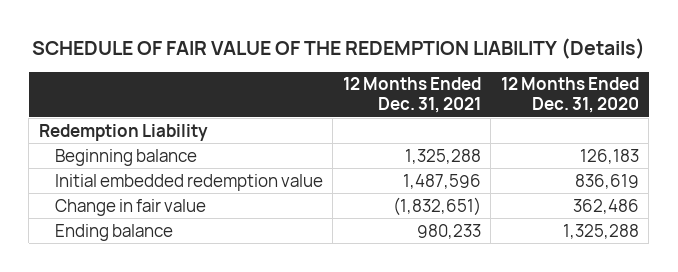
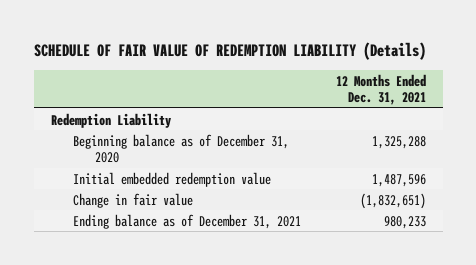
[31,38,645,60] SCHEDULE OF FAIR VALUE OF THE REDEMPTION LIABILITY (Details) -> [33,41,426,60] SCHEDULE OF FAIR VALUE OF REDEMPTION LIABILITY (Details)
[500,77,639,114] 12 Months Ended Dec. 31, 2020 -> none
[54,148,197,166] Beginning balance -> [73,133,290,164] Beginning balance as of December 31, 2020
[54,223,173,241] Ending balance -> [73,213,302,229] Ending balance as of December 31, 2021

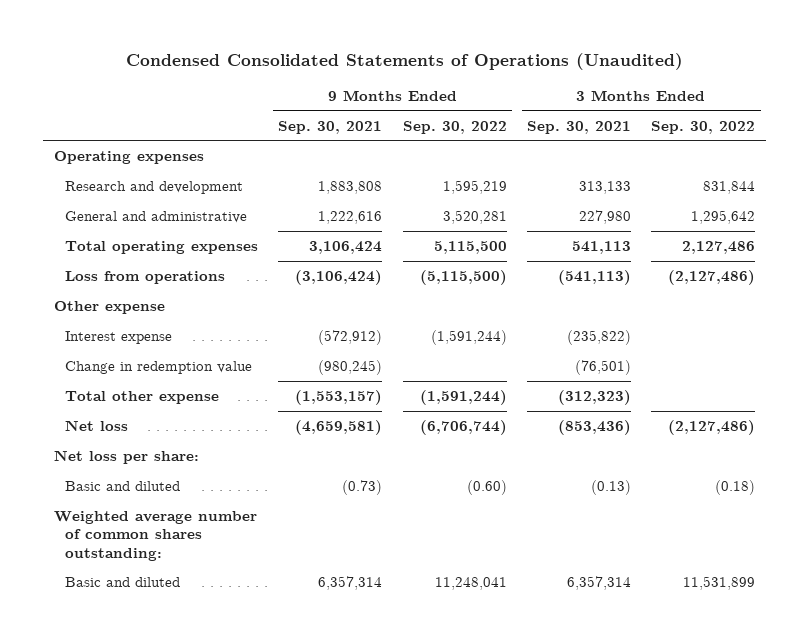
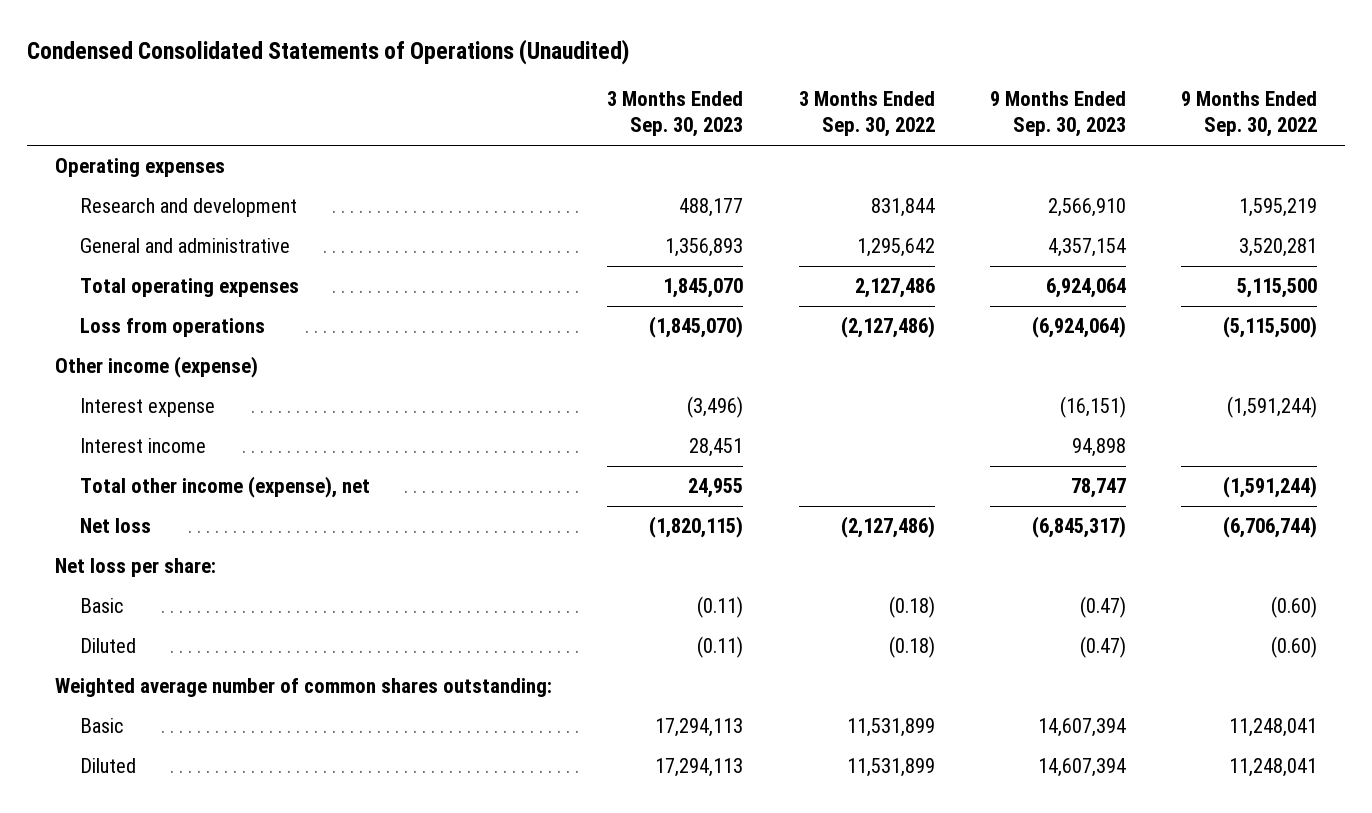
[278,120,383,134] Sep. 30, 2021 -> none
[527,120,632,134] Sep. 30, 2021 -> none
none -> [607,91,744,138] 3 Months Ended Sep. 30, 2023
none -> [989,91,1126,138] 9 Months Ended Sep. 30, 2023
[53,300,165,314] Other expense -> [54,356,258,379] Other income (expense)
[65,360,253,374] Change in redemption value -> none
none -> [80,438,207,454] Interest income
[65,390,220,404] Total other expense -> [80,476,371,499] Total other income (expense), net
[65,480,181,491] Basic and diluted -> [80,598,125,614] Basic
none -> [80,638,137,654] Diluted
[65,576,181,587] Basic and diluted -> [80,718,125,734] Basic
none -> [80,758,137,774] Diluted

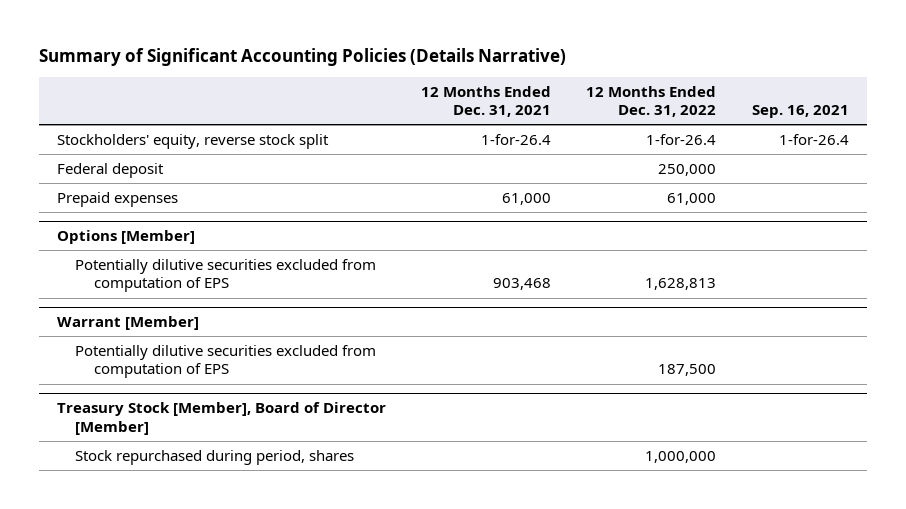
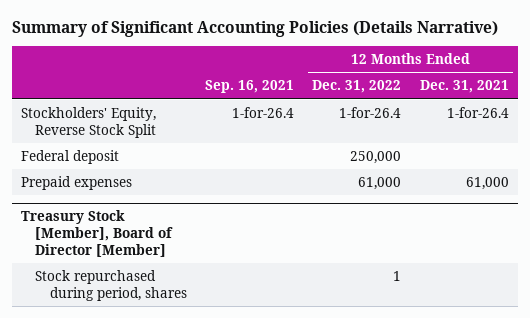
[56,133,329,149] Stockholders' equity, reverse stock split -> [20,106,157,138] Stockholders' Equity, Reverse Stock Split
[56,230,195,245] Options [Member] -> none
[75,258,377,293] Potentially dilutive securities excluded from computation of EPS -> none
[56,316,199,331] Warrant [Member] -> none
[75,344,377,379] Potentially dilutive securities excluded from computation of EPS -> none
[645,450,717,463] 1,000,000 -> [393,270,402,281] 1

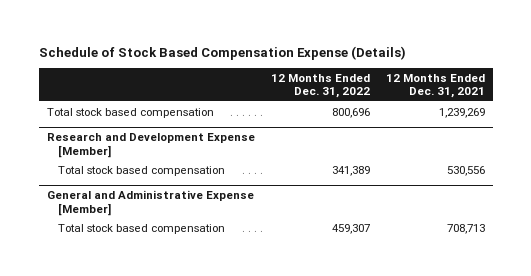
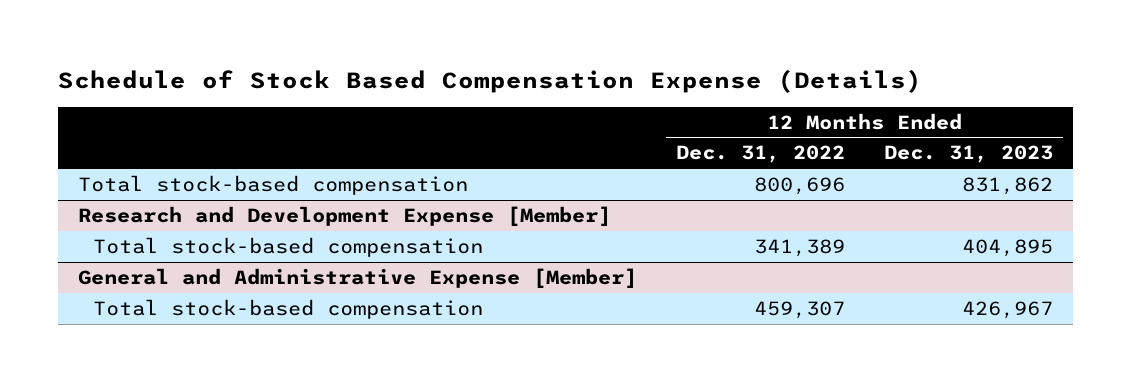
[385,73,485,99] 12 Months Ended Dec. 31, 2021 -> none
none -> [884,145,1054,164] Dec. 31, 2023
[46,107,214,118] Total stock based compensation -> [77,174,468,195] Total stock-based compensation
[58,165,226,176] Total stock based compensation -> [92,236,483,257] Total stock-based compensation
[58,223,226,234] Total stock based compensation -> [92,298,483,319] Total stock-based compensation

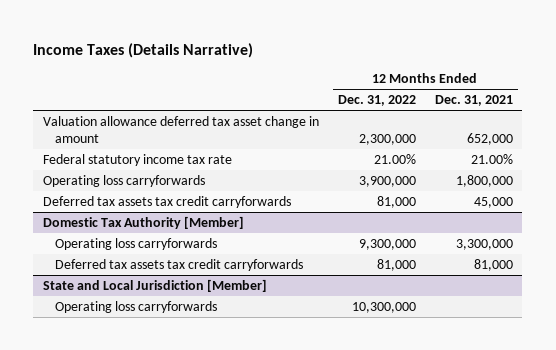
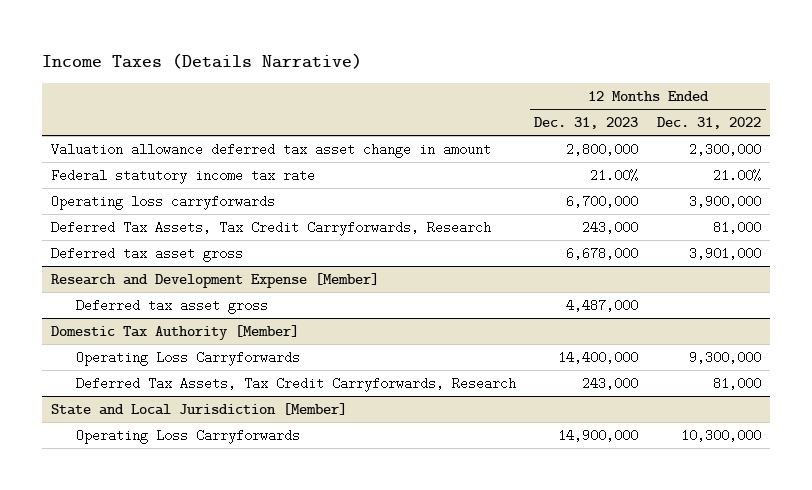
[434,95,513,107] Dec. 31, 2021 -> none
none -> [534,117,639,130] Dec. 31, 2023
[42,195,291,208] Deferred tax assets tax credit carryforwards -> [51,220,492,236] Deferred Tax Assets, Tax Credit Carryforwards, Research
none -> [51,246,244,262] Deferred tax asset gross
none -> [51,272,380,288] Research and Development Expense [Member]
none -> [75,298,268,314] Deferred tax asset gross
[55,237,218,250] Operating loss carryforwards -> [75,350,300,366] Operating Loss Carryforwards
[55,258,304,271] Deferred tax assets tax credit carryforwards -> [75,376,516,392] Deferred Tax Assets, Tax Credit Carryforwards, Research
[55,300,218,313] Operating loss carryforwards -> [75,428,300,444] Operating Loss Carryforwards

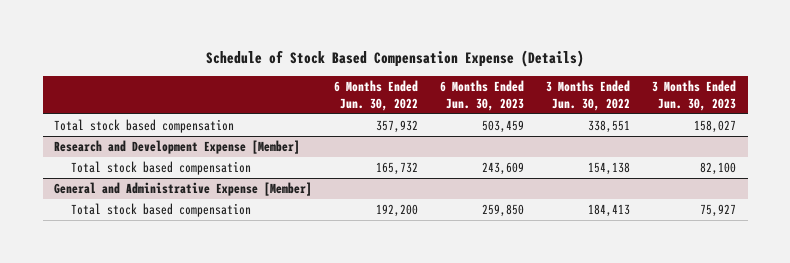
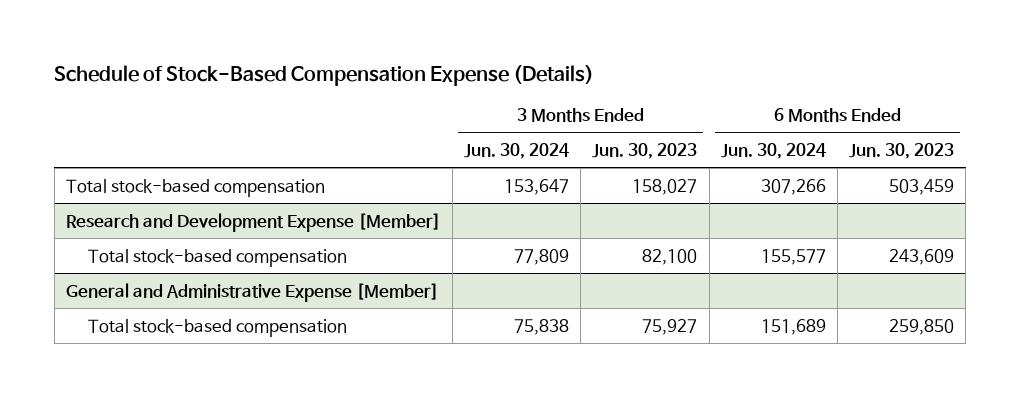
[206,50,585,68] Schedule of Stock Based Compensation Expense (Details) -> [54,64,595,86] Schedule of Stock-Based Compensation Expense (Details)
[333,80,418,112] 6 Months Ended Jun. 30, 2022 -> none
[546,80,631,112] 3 Months Ended Jun. 30, 2022 -> none
none -> [464,143,570,160] Jun. 30, 2024
none -> [720,143,826,160] Jun. 30, 2024
[53,118,234,133] Total stock based compensation -> [65,178,325,197] Total stock-based compensation
[70,160,251,175] Total stock based compensation -> [88,248,348,267] Total stock-based compensation
[70,202,251,217] Total stock based compensation -> [88,318,348,337] Total stock-based compensation

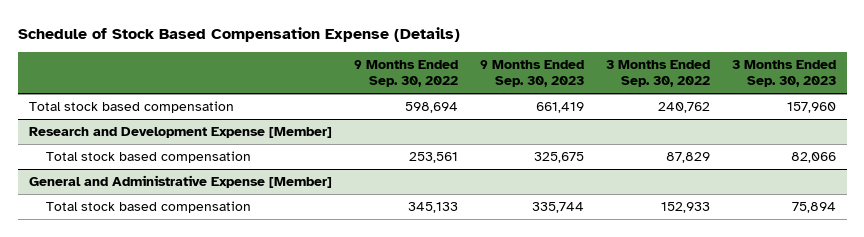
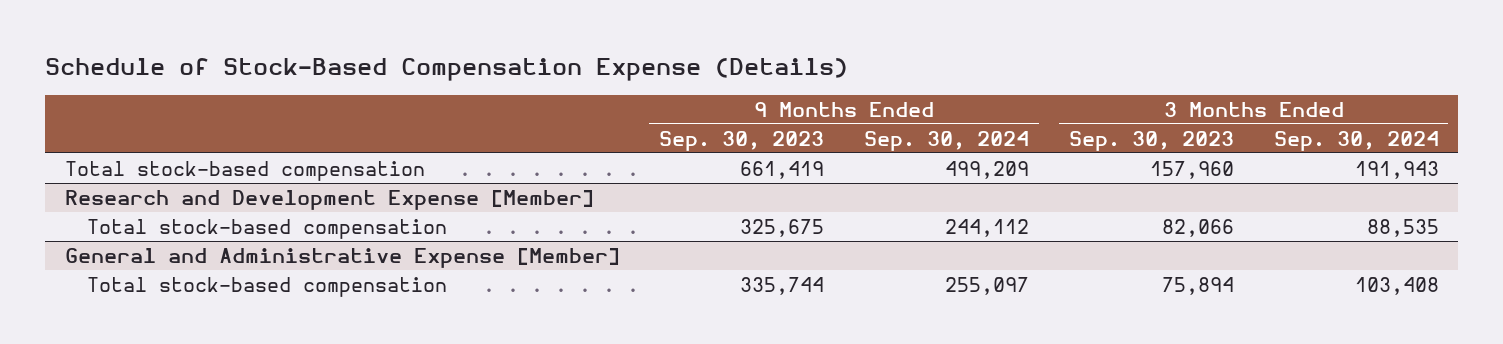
[17,26,460,42] Schedule of Stock Based Compensation Expense (Details) -> [44,58,848,82] Schedule of Stock-Based Compensation Expense (Details)
[353,60,458,88] 9 Months Ended Sep. 30, 2022 -> none
[605,60,710,88] 3 Months Ended Sep. 30, 2022 -> none
none -> [864,130,1030,151] Sep. 30, 2024
none -> [1273,130,1439,151] Sep. 30, 2024
[28,101,234,114] Total stock based compensation -> [64,160,425,181] Total stock-based compensation
[46,151,252,164] Total stock based compensation -> [87,218,448,239] Total stock-based compensation
[46,201,252,214] Total stock based compensation -> [87,276,448,297] Total stock-based compensation

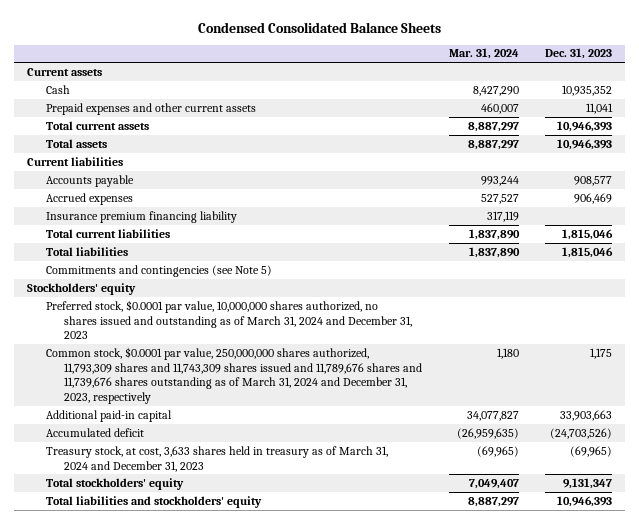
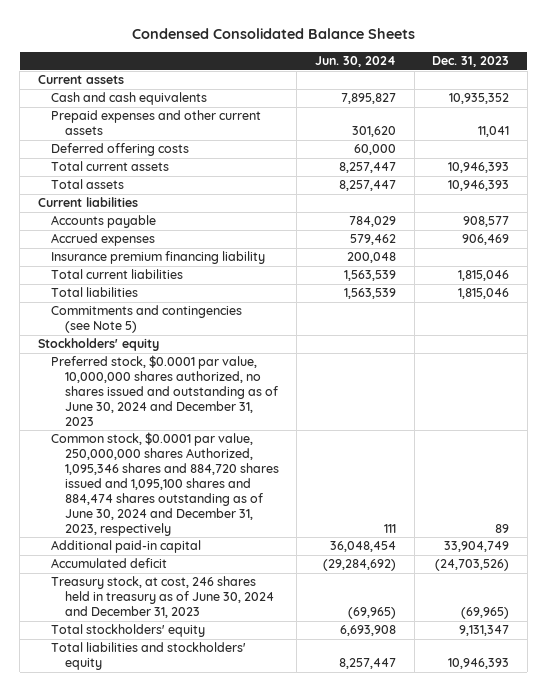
[448,48,519,60] Mar. 31, 2024 -> none
none -> [315,56,397,68] Jun. 30, 2024
[45,84,70,94] Cash -> [51,92,208,106] Cash and cash equivalents
none -> [51,143,190,157] Deferred offering costs
[45,299,413,340] Preferred stock, $0.0001 par value, 10,000,000 shares authorized, no shares issued and outstanding as of March 31, 2024 and December 31, 2023 -> [51,355,278,426] Preferred stock, $0.0001 par value, 10,000,000 shares authorized, no shares issued and outstanding as of June 30, 2024 and December 31, 2023
[45,346,423,405] Common stock, $0.0001 par value, 250,000,000 shares authorized, 11,793,309 shares and 11,743,309 shares issued and 11,789,676 shares and 11,739,676 shares outstanding as of March 31, 2024 and December 31, 2023, respectively -> [51,432,279,536] Common stock, $0.0001 par value, 250,000,000 shares Authorized, 1,095,346 shares and 884,720 shares issued and 1,095,100 shares and 884,474 shares outstanding as of June 30, 2024 and December 31, 2023, respectively
[589,347,612,359] 1,175 -> [495,523,510,533] 89
[559,409,612,421] 33,903,663 -> [444,541,510,553] 33,904,749
[45,445,388,472] Treasury stock, at cost, 3,633 shares held in treasury as of March 31, 2024 and December 31, 2023 -> [51,576,274,619] Treasury stock, at cost, 246 shares held in treasury as of June 30, 2024 and December 31, 2023

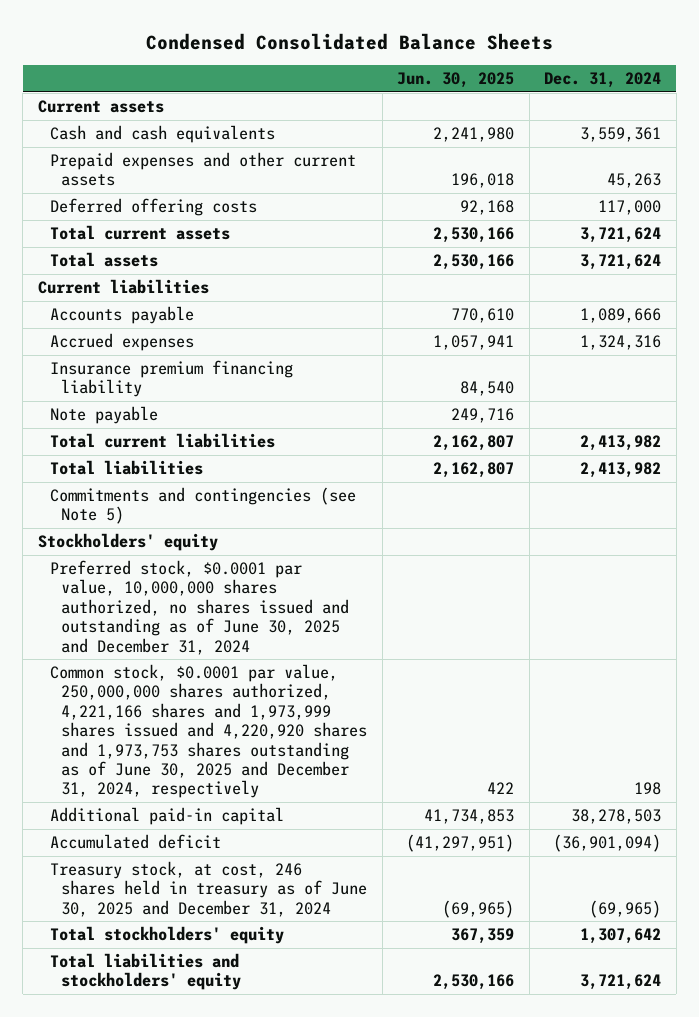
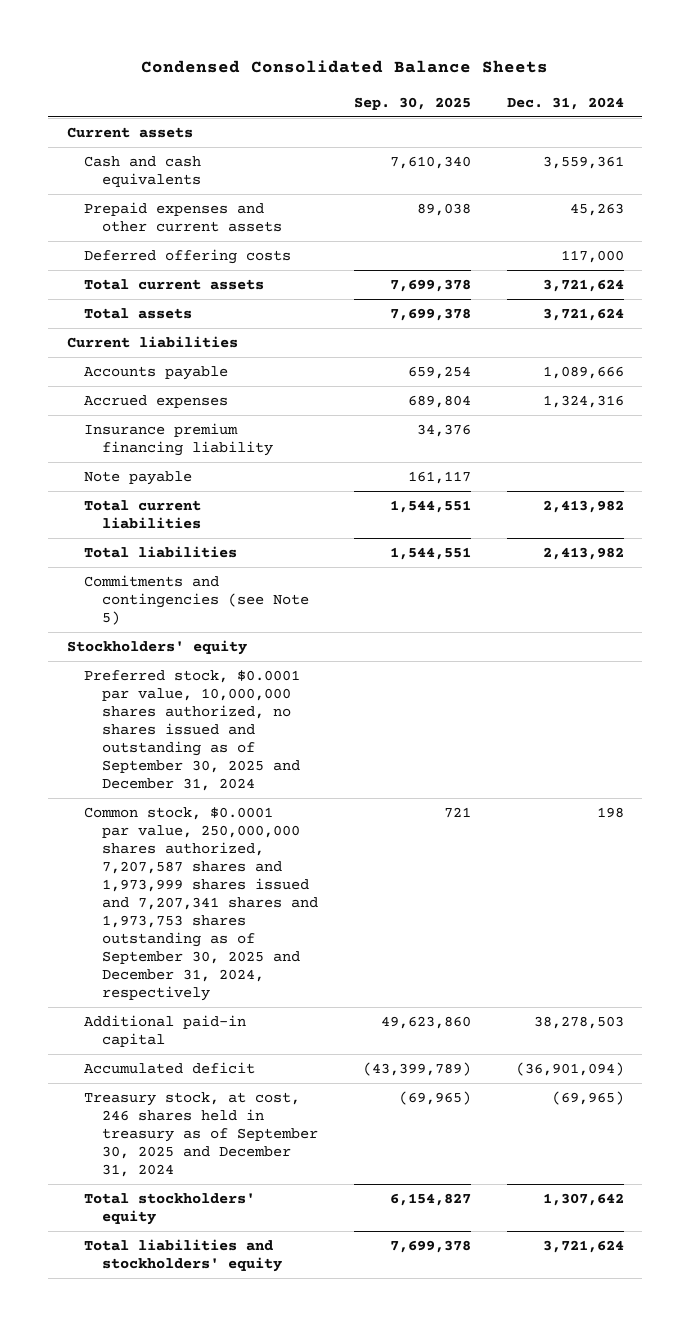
[397,72,515,89] Jun. 30, 2025 -> none
none -> [354,96,472,110] Sep. 30, 2025
[49,560,350,655] Preferred stock, $0.0001 par value, 10,000,000 shares authorized, no shares issued and outstanding as of June 30, 2025 and December 31, 2024 -> [84,669,301,791] Preferred stock, $0.0001 par value, 10,000,000 shares authorized, no shares issued and outstanding as of September 30, 2025 and December 31, 2024
[49,664,368,799] Common stock, $0.0001 par value, 250,000,000 shares authorized, 4,221,166 shares and 1,973,999 shares issued and 4,220,920 shares and 1,973,753 shares outstanding as of June 30, 2025 and December 31, 2024, respectively -> [84,806,319,1001] Common stock, $0.0001 par value, 250,000,000 shares authorized, 7,207,587 shares and 1,973,999 shares issued and 7,207,341 shares and 1,973,753 shares outstanding as of September 30, 2025 and December 31, 2024, respectively
[49,861,368,917] Treasury stock, at cost, 246 shares held in treasury as of June 30, 2025 and December 31, 2024 -> [84,1091,319,1177] Treasury stock, at cost, 246 shares held in treasury as of September 30, 2025 and December 31, 2024

